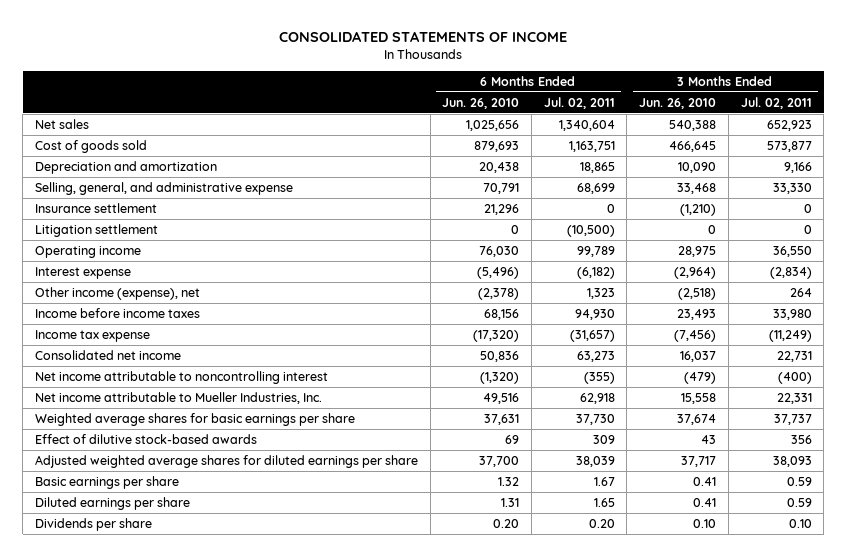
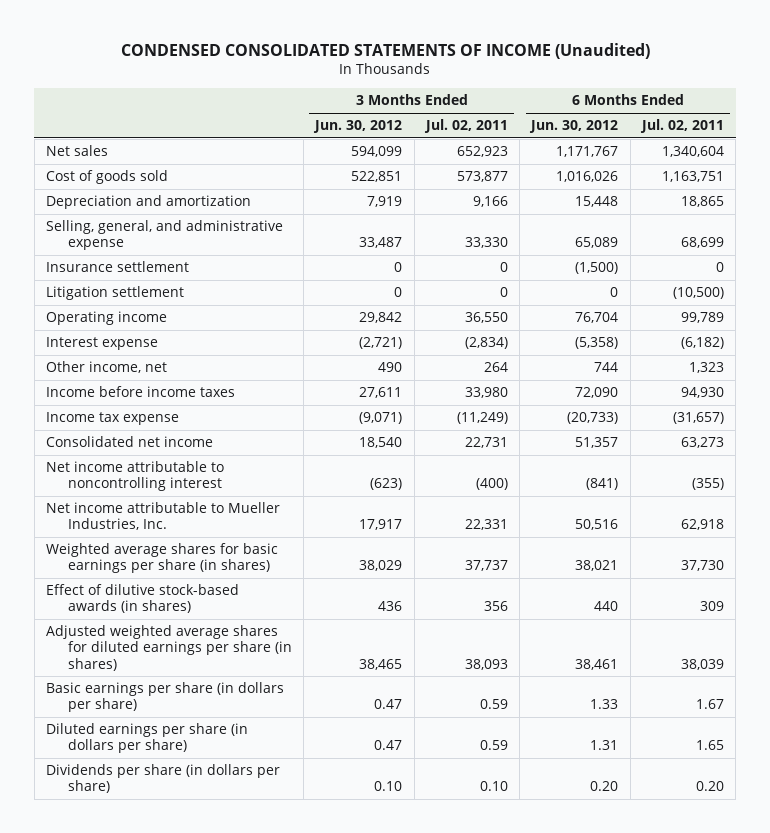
[279,30,568,42] CONSOLIDATED STATEMENTS OF INCOME -> [121,42,651,59] CONDENSED CONSOLIDATED STATEMENTS OF INCOME (Unaudited)
[442,97,520,109] Jun. 26, 2010 -> none
[639,97,717,109] Jun. 26, 2010 -> none
none -> [313,120,403,134] Jun. 30, 2012
none -> [529,120,619,134] Jun. 30, 2012
[34,286,200,300] Other income (expense), net -> [46,361,168,374] Other income, net
[34,412,355,426] Weighted average shares for basic earnings per share -> [46,543,279,574] Weighted average shares for basic earnings per share (in shares)
[34,433,257,444] Effect of dilutive stock-based awards -> [46,584,240,614] Effect of dilutive stock-based awards (in shares)
[34,454,418,468] Adjusted weighted average shares for diluted earnings per share -> [46,625,292,671] Adjusted weighted average shares for diluted earnings per share (in shares)
[34,475,179,489] Basic earnings per share -> [46,682,285,713] Basic earnings per share (in dollars per share)
[34,496,190,510] Diluted earnings per share -> [46,723,249,754] Diluted earnings per share (in dollars per share)
[34,517,152,531] Dividends per share -> [46,764,281,794] Dividends per share (in dollars per share)

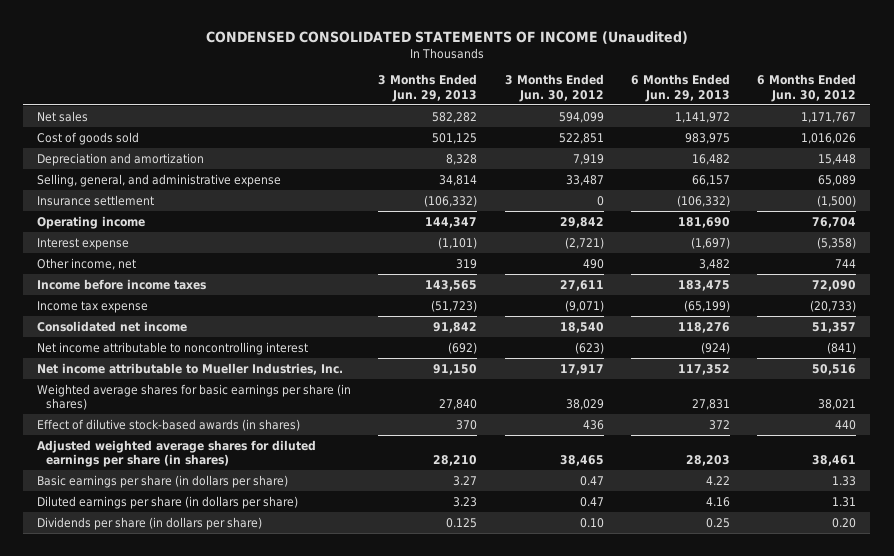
[423,119,508,134] Jul. 02, 2011 -> none
[639,119,724,134] Jul. 02, 2011 -> none
none -> [378,74,478,102] 3 Months Ended Jun. 29, 2013
none -> [631,74,731,102] 6 Months Ended Jun. 29, 2013
[46,286,185,301] Litigation settlement -> none

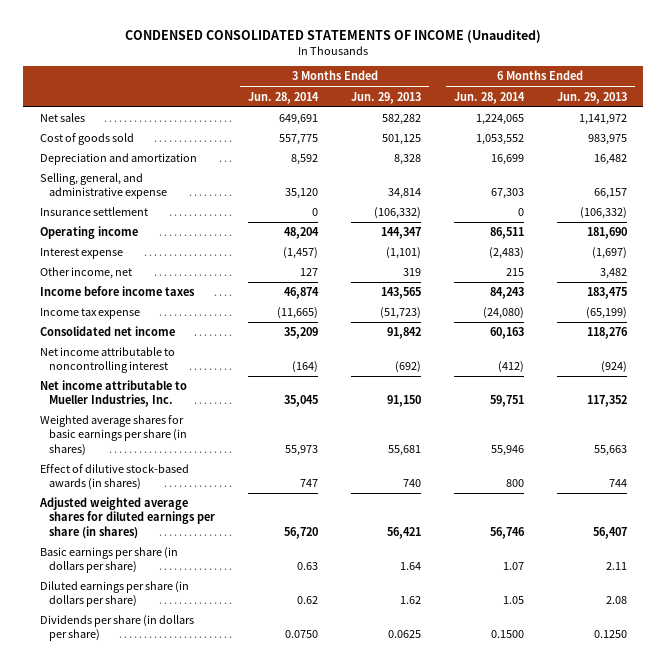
[504,74,604,102] 3 Months Ended Jun. 30, 2012 -> none
[757,74,857,102] 6 Months Ended Jun. 30, 2012 -> none
none -> [248,91,320,104] Jun. 28, 2014
none -> [453,91,525,104] Jun. 28, 2014
[439,399,478,411] 27,840 -> [387,444,421,456] 55,681
[692,399,731,411] 27,831 -> [593,444,627,456] 55,663
[456,419,478,430] 370 -> [402,479,421,488] 740
[709,419,731,430] 372 -> [608,479,627,488] 744
[433,455,478,467] 28,210 -> [386,526,421,539] 56,421
[686,455,731,467] 28,203 -> [592,526,627,539] 56,407
[453,475,478,486] 3.27 -> [399,562,421,571] 1.64
[706,475,731,485] 4.22 -> [605,562,627,571] 2.11
[453,496,478,507] 3.23 -> [399,596,421,605] 1.62
[706,496,731,507] 4.16 -> [605,596,627,605] 2.08
[446,517,478,528] 0.125 -> [387,630,421,639] 0.0625
[706,517,731,528] 0.25 -> [593,630,627,639] 0.1250

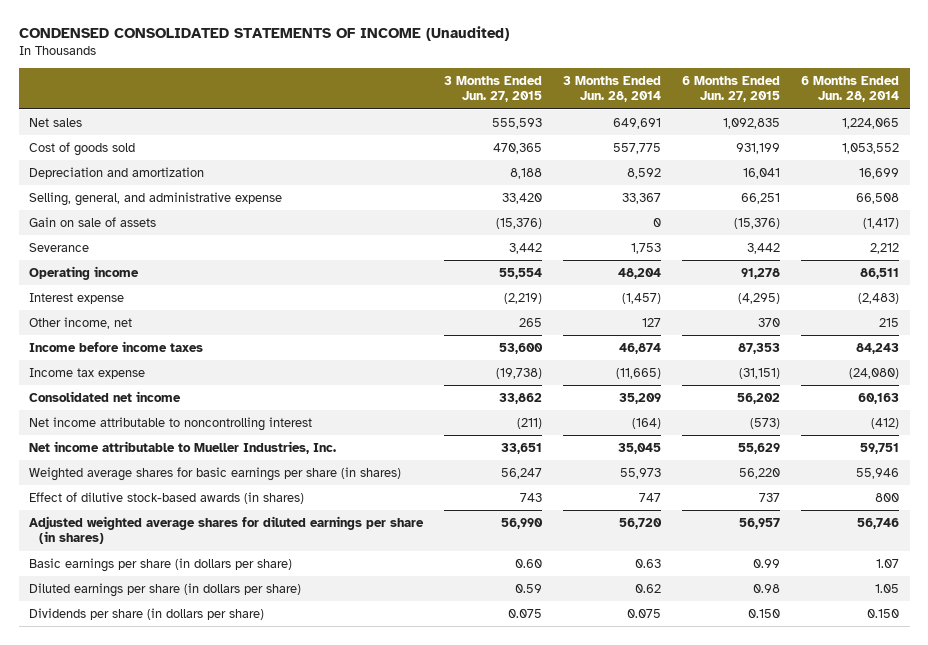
[350,91,421,104] Jun. 29, 2013 -> none
[556,91,627,104] Jun. 29, 2013 -> none
none -> [444,75,543,103] 3 Months Ended Jun. 27, 2015
none -> [682,75,781,103] 6 Months Ended Jun. 27, 2015
[39,207,148,217] Insurance settlement -> none
[285,188,319,200] 35,120 -> [622,192,662,204] 33,367
[490,188,524,200] 67,303 -> [856,192,900,204] 66,508
none -> [29,216,157,227] Gain on sale of assets
none -> [29,242,90,252] Severance
[285,630,319,639] 0.0750 -> [627,608,662,618] 0.075
[490,630,524,639] 0.1500 -> [867,608,900,618] 0.150

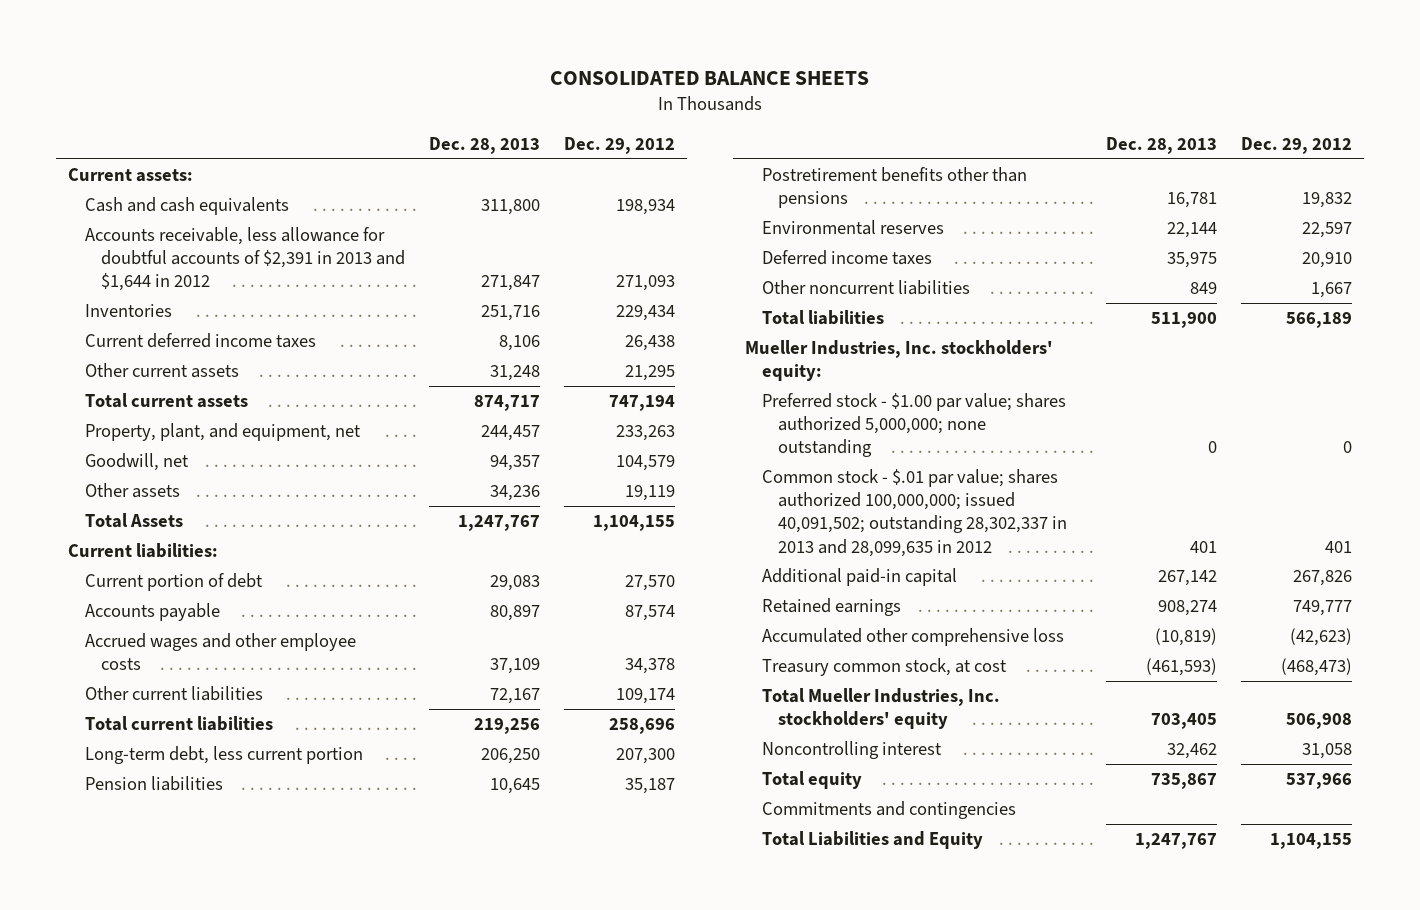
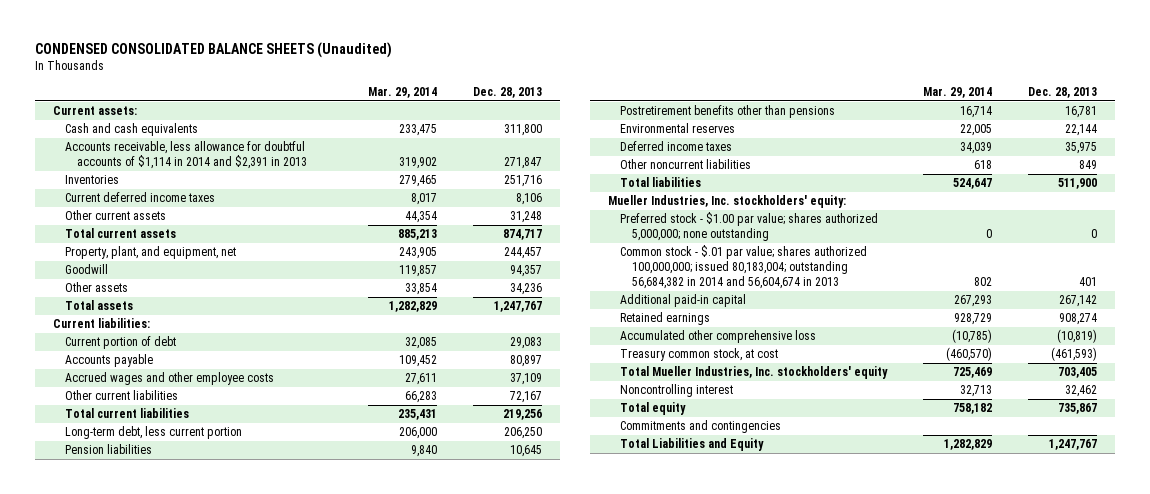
[550,71,870,86] CONSOLIDATED BALANCE SHEETS -> [35,41,393,58] CONDENSED CONSOLIDATED BALANCE SHEETS (Unaudited)
[563,136,675,154] Dec. 29, 2012 -> none
none -> [367,87,437,99] Mar. 29, 2014
[84,227,405,292] Accounts receivable, less allowance for doubtful accounts of $2,391 in 2013 and $1,644 in 2012 -> [64,141,307,170] Accounts receivable, less allowance for doubtful accounts of $1,114 in 2014 and $2,391 in 2013
[84,453,189,472] Goodwill, net -> [64,264,108,275] Goodwill
[84,513,183,529] Total Assets -> [64,300,133,311] Total assets
[761,469,1068,557] Common stock - $.01 par value; shares authorized 100,000,000; issued 40,091,502; outstanding 28,302,337 in 2013 and 28,099,635 in 2012 -> [619,245,867,290] Common stock - $.01 par value; shares authorized 100,000,000; issued 80,183,004; outstanding 56,684,382 in 2014 and 56,604,674 in 2013

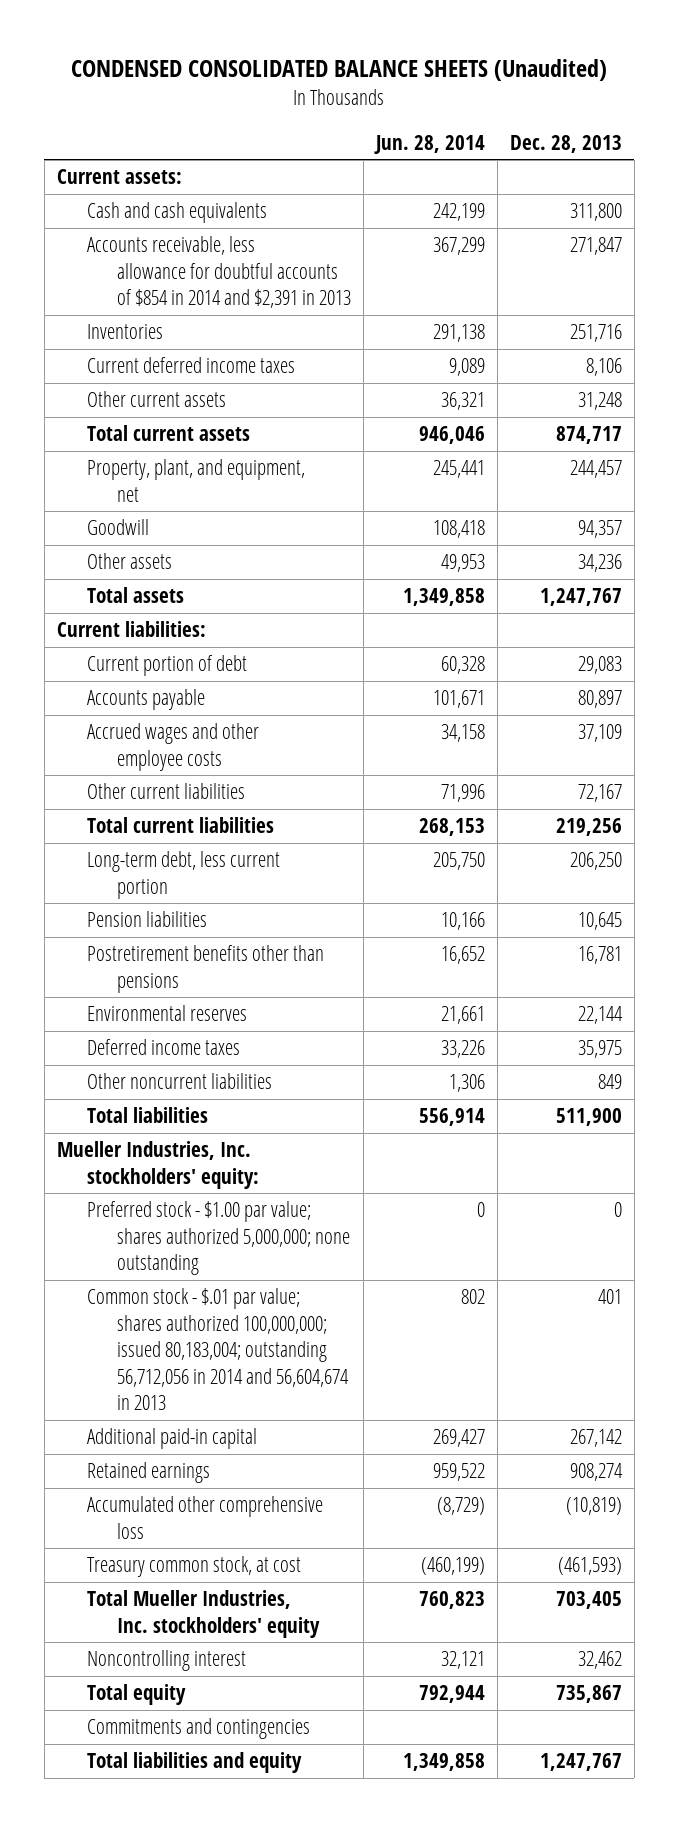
[367,87,437,99] Mar. 29, 2014 -> none
none -> [374,134,486,154] Jun. 28, 2014
[64,141,307,170] Accounts receivable, less allowance for doubtful accounts of $1,114 in 2014 and $2,391 in 2013 -> [87,236,352,309] Accounts receivable, less allowance for doubtful accounts of $854 in 2014 and $2,391 in 2013
[619,245,867,290] Common stock - $.01 par value; shares authorized 100,000,000; issued 80,183,004; outstanding 56,684,382 in 2014 and 56,604,674 in 2013 -> [87,1288,350,1411] Common stock - $.01 par value; shares authorized 100,000,000; issued 80,183,004; outstanding 56,712,056 in 2014 and 56,604,674 in 2013
[619,438,764,452] Total Liabilities and Equity -> [87,1752,303,1774] Total liabilities and equity

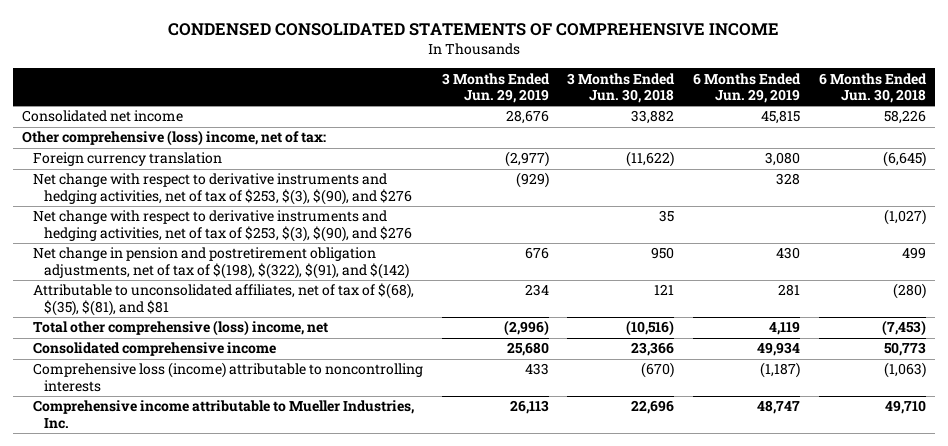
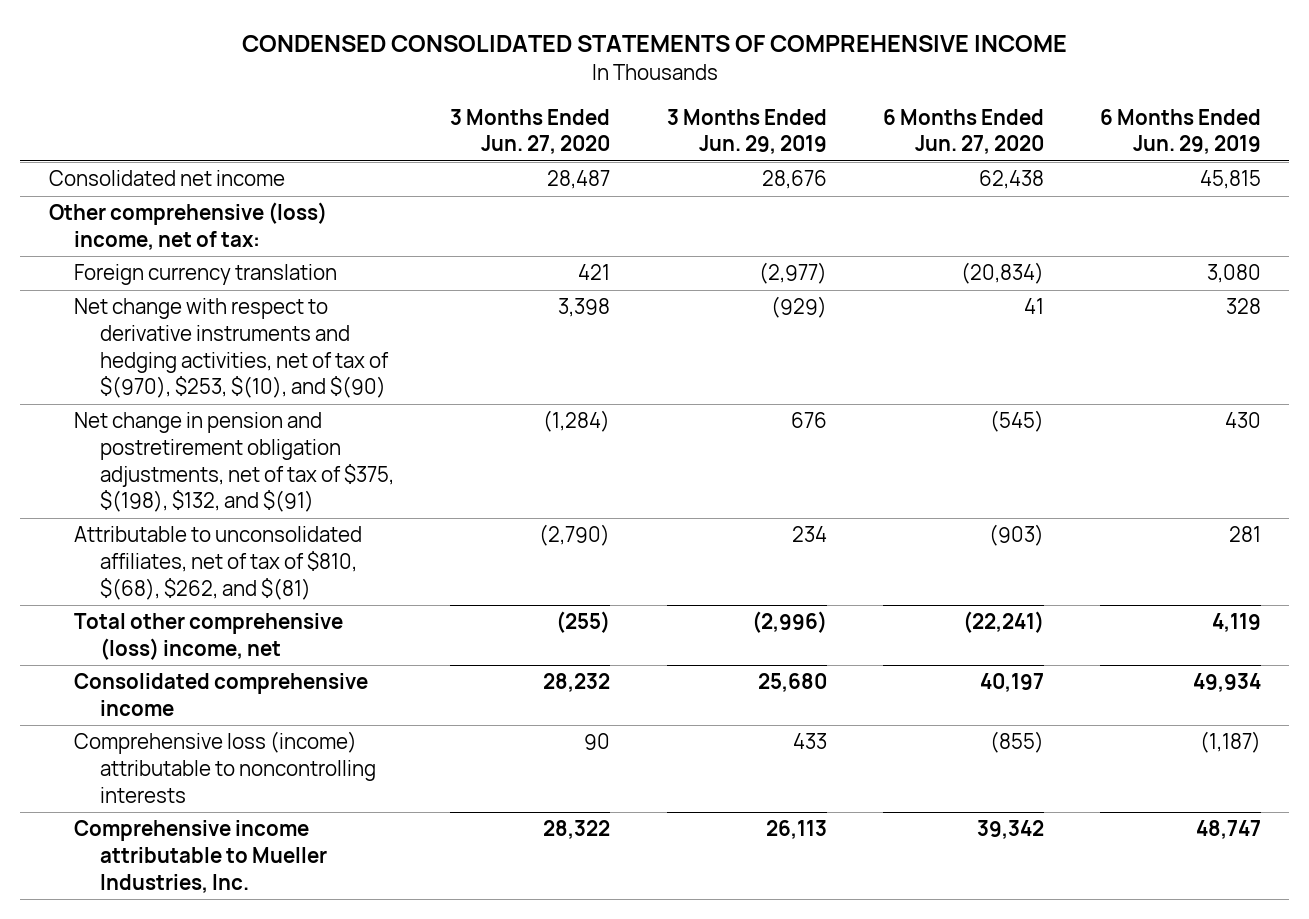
[567,72,676,104] 3 Months Ended Jun. 30, 2018 -> none
[818,72,927,104] 6 Months Ended Jun. 30, 2018 -> none
none -> [450,108,611,155] 3 Months Ended Jun. 27, 2020
none -> [882,108,1044,155] 6 Months Ended Jun. 27, 2020
[33,210,413,242] Net change with respect to derivative instruments and hedging activities, net of tax of $253, $(3), $(90), and $276 -> none
[33,173,413,205] Net change with respect to derivative instruments and hedging activities, net of tax of $253, $(3), $(90), and $276 -> [74,298,390,399] Net change with respect to derivative instruments and hedging activities, net of tax of $(970), $253, $(10), and $(90)
[33,247,410,279] Net change in pension and postretirement obligation adjustments, net of tax of $(198), $(322), $(91), and $(142) -> [74,412,395,513] Net change in pension and postretirement obligation adjustments, net of tax of $375, $(198), $132, and $(91)
[33,283,415,316] Attributable to unconsolidated affiliates, net of tax of $(68), $(35), $(81), and $81 -> [74,526,363,600] Attributable to unconsolidated affiliates, net of tax of $810, $(68), $262, and $(81)

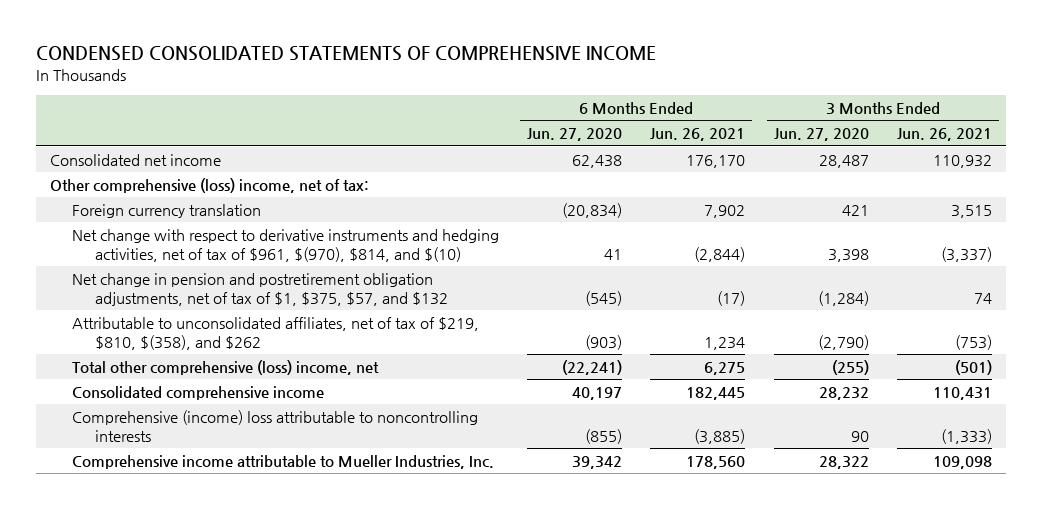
[666,108,827,155] 3 Months Ended Jun. 29, 2019 -> none
[1099,108,1261,155] 6 Months Ended Jun. 29, 2019 -> none
none -> [650,128,746,142] Jun. 26, 2021
none -> [896,128,992,142] Jun. 26, 2021
[74,298,390,399] Net change with respect to derivative instruments and hedging activities, net of tax of $(970), $253, $(10), and $(90) -> [72,229,500,262] Net change with respect to derivative instruments and hedging activities, net of tax of $961, $(970), $814, and $(10)
[74,412,395,513] Net change in pension and postretirement obligation adjustments, net of tax of $375, $(198), $132, and $(91) -> [72,273,448,306] Net change in pension and postretirement obligation adjustments, net of tax of $1, $375, $57, and $132
[74,526,363,600] Attributable to unconsolidated affiliates, net of tax of $810, $(68), $262, and $(81) -> [72,317,480,350] Attributable to unconsolidated affiliates, net of tax of $219, $810, $(358), and $262
[74,731,377,803] Comprehensive loss (income) attributable to noncontrolling interests -> [72,410,479,442] Comprehensive (income) loss attributable to noncontrolling interests

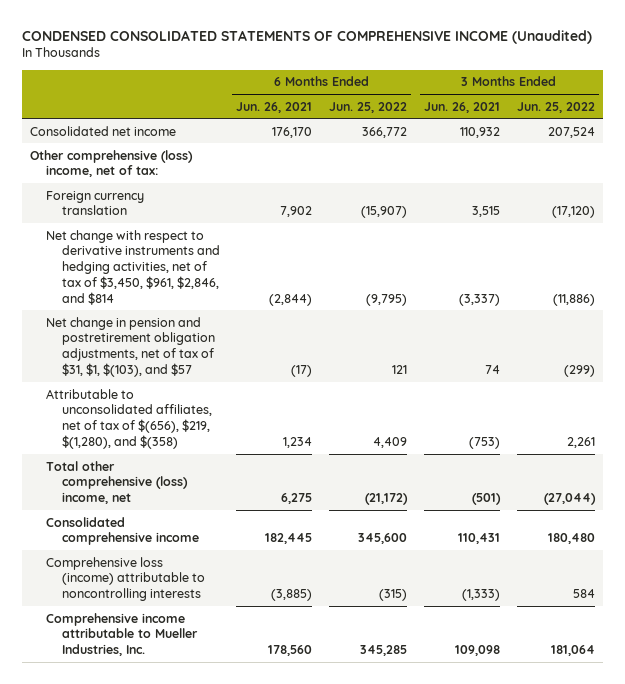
[35,46,656,62] CONDENSED CONSOLIDATED STATEMENTS OF COMPREHENSIVE INCOME -> [21,29,592,44] CONDENSED CONSOLIDATED STATEMENTS OF COMPREHENSIVE INCOME (Unaudited)
[527,128,623,142] Jun. 27, 2020 -> none
[773,128,869,142] Jun. 27, 2020 -> none
none -> [329,101,408,113] Jun. 25, 2022
none -> [516,101,595,113] Jun. 25, 2022
[72,229,500,262] Net change with respect to derivative instruments and hedging activities, net of tax of $961, $(970), $814, and $(10) -> [45,229,220,305] Net change with respect to derivative instruments and hedging activities, net of tax of $3,450, $961, $2,846, and $814
[72,273,448,306] Net change in pension and postretirement obligation adjustments, net of tax of $1, $375, $57, and $132 -> [45,316,215,377] Net change in pension and postretirement obligation adjustments, net of tax of $31, $1, $(103), and $57
[72,317,480,350] Attributable to unconsolidated affiliates, net of tax of $219, $810, $(358), and $262 -> [45,388,212,449] Attributable to unconsolidated affiliates, net of tax of $(656), $219, $(1,280), and $(358)
[72,410,479,442] Comprehensive (income) loss attributable to noncontrolling interests -> [45,556,205,602] Comprehensive loss (income) attributable to noncontrolling interests

